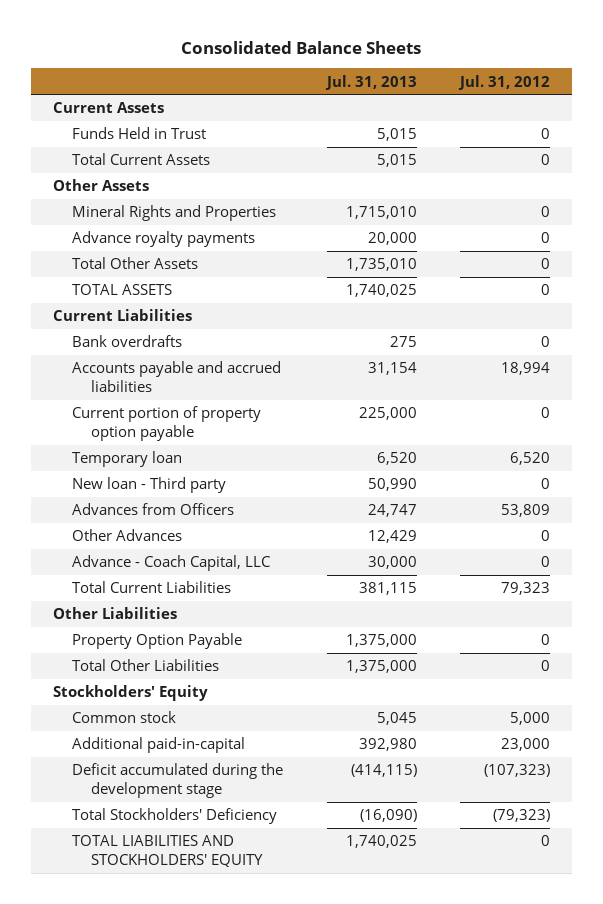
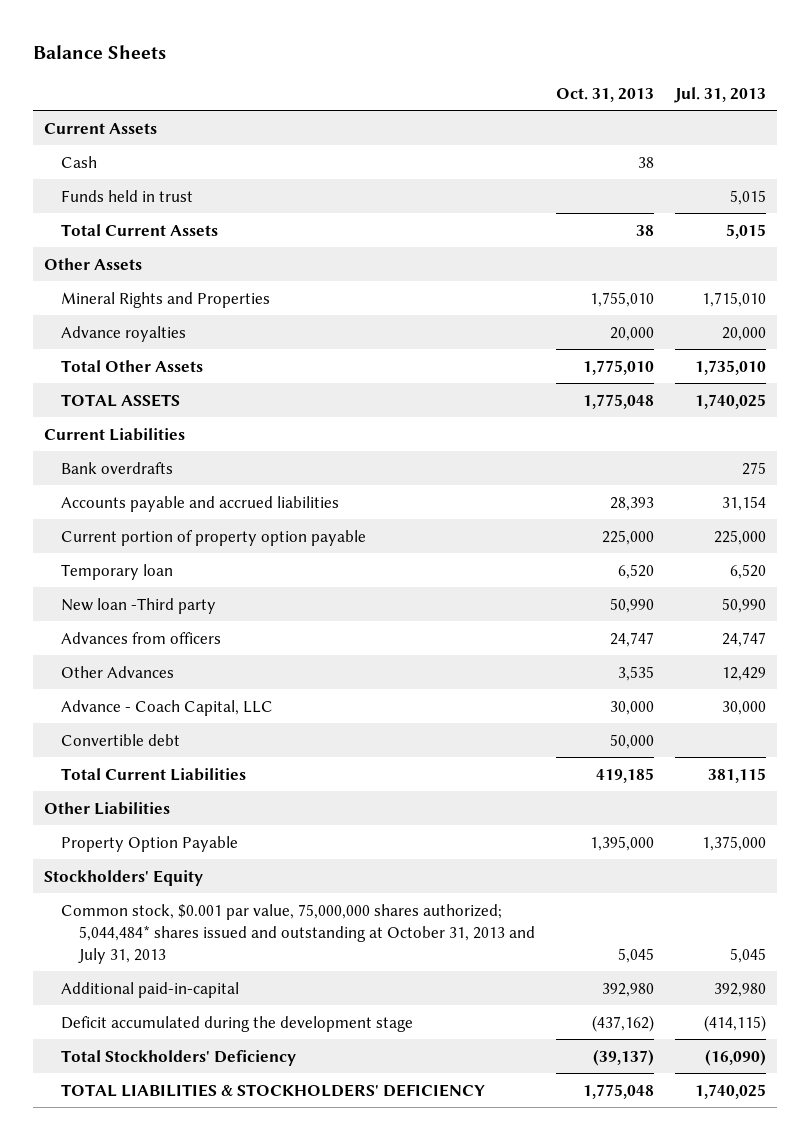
[181,40,422,54] Consolidated Balance Sheets -> [33,45,167,60] Balance Sheets
[458,74,551,90] Jul. 31, 2012 -> none
none -> [556,88,655,103] Oct. 31, 2013
none -> [61,155,98,168] Cash
[71,127,206,140] Funds Held in Trust -> [61,189,194,202] Funds held in trust
[71,231,255,248] Advance royalty payments -> [61,325,187,342] Advance royalties
[71,477,226,494] New loan - Third party -> [61,597,217,614] New loan -Third party
[71,503,234,516] Advances from Officers -> [61,631,222,644] Advances from officers
none -> [61,733,181,746] Convertible debt
[71,659,219,672] Total Other Liabilities -> none
[71,711,176,724] Common stock -> [61,903,535,964] Common stock, $0.001 par value, 75,000,000 shares authorized; 5,044,484* shares issued and outstanding at October 31, 2013 and July 31, 2013
[71,835,263,867] TOTAL LIABILITIES AND STOCKHOLDERS' EQUITY -> [61,1083,486,1097] TOTAL LIABILITIES & STOCKHOLDERS' DEFICIENCY

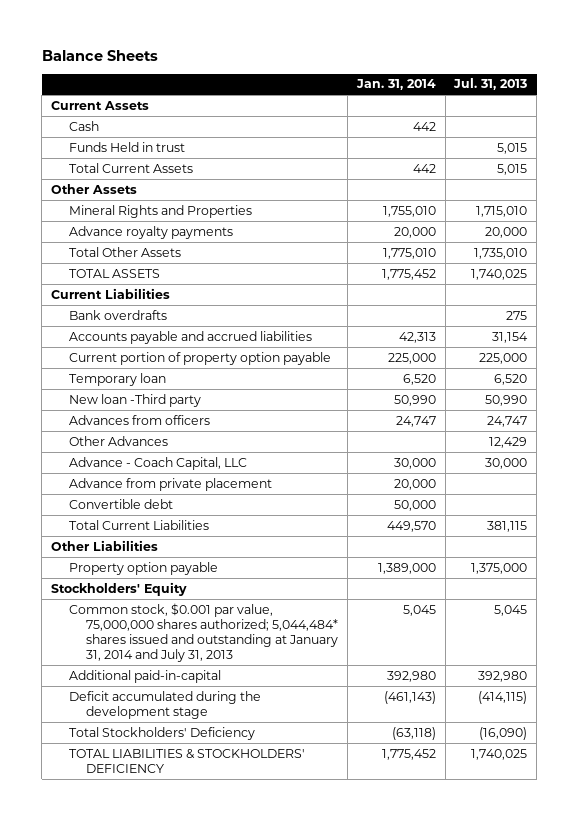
[556,88,655,103] Oct. 31, 2013 -> none
none -> [355,79,436,91] Jan. 31, 2014
[61,189,194,202] Funds held in trust -> [68,141,185,152] Funds Held in trust
[61,325,187,342] Advance royalties -> [68,225,233,239] Advance royalty payments
none -> [68,477,272,491] Advance from private placement
[61,835,239,852] Property Option Payable -> [68,561,218,575] Property option payable
[61,903,535,964] Common stock, $0.001 par value, 75,000,000 shares authorized; 5,044,484* shares issued and outstanding at October 31, 2013 and July 31, 2013 -> [68,602,339,662] Common stock, $0.001 par value, 75,000,000 shares authorized; 5,044,484* shares issued and outstanding at January 31, 2014 and July 31, 2013

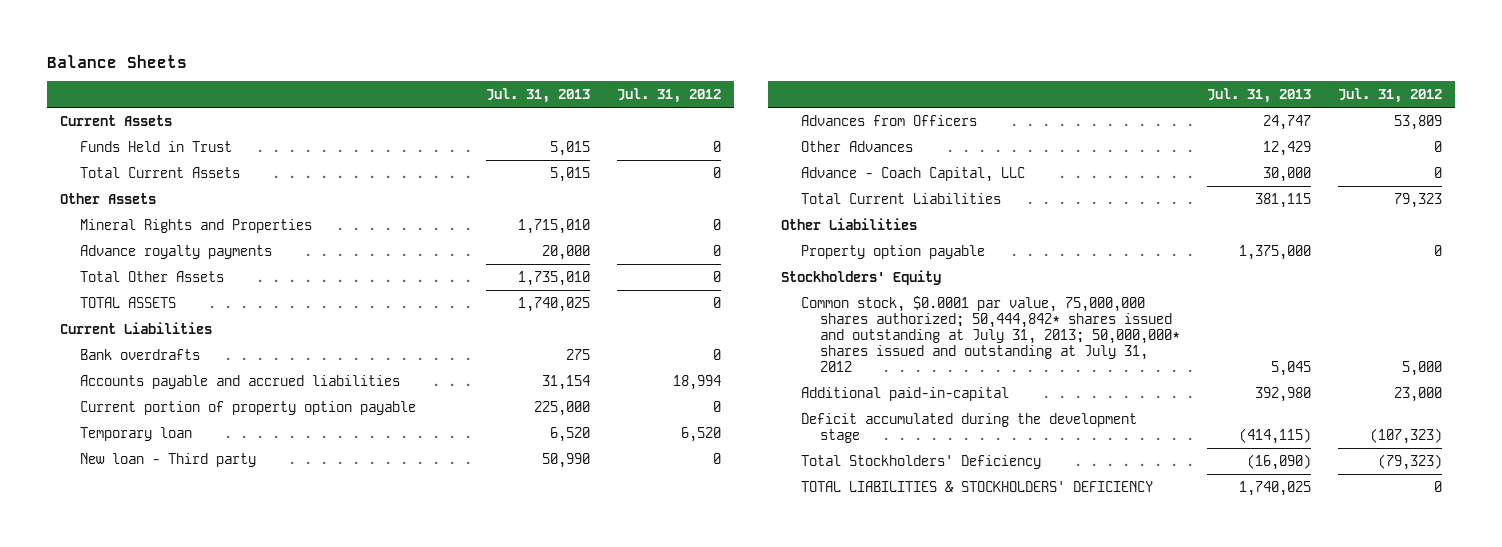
[355,79,436,91] Jan. 31, 2014 -> none
none -> [616,88,721,104] Jul. 31, 2012
[68,120,99,131] Cash -> none
[68,141,185,152] Funds Held in trust -> [79,140,232,152] Funds Held in Trust
[68,393,201,407] New loan -Third party -> [79,452,256,467] New loan - Third party
[68,414,210,425] Advances from officers -> [800,114,977,126] Advances from Officers
[68,477,272,491] Advance from private placement -> none
[68,498,173,509] Convertible debt -> none
[68,602,339,662] Common stock, $0.001 par value, 75,000,000 shares authorized; 5,044,484* shares issued and outstanding at January 31, 2014 and July 31, 2013 -> [800,295,1181,372] Common stock, $0.0001 par value, 75,000,000 shares authorized; 50,444,842* shares issued and outstanding at July 31, 2013; 50,000,000* shares issued and outstanding at July 31, 2012

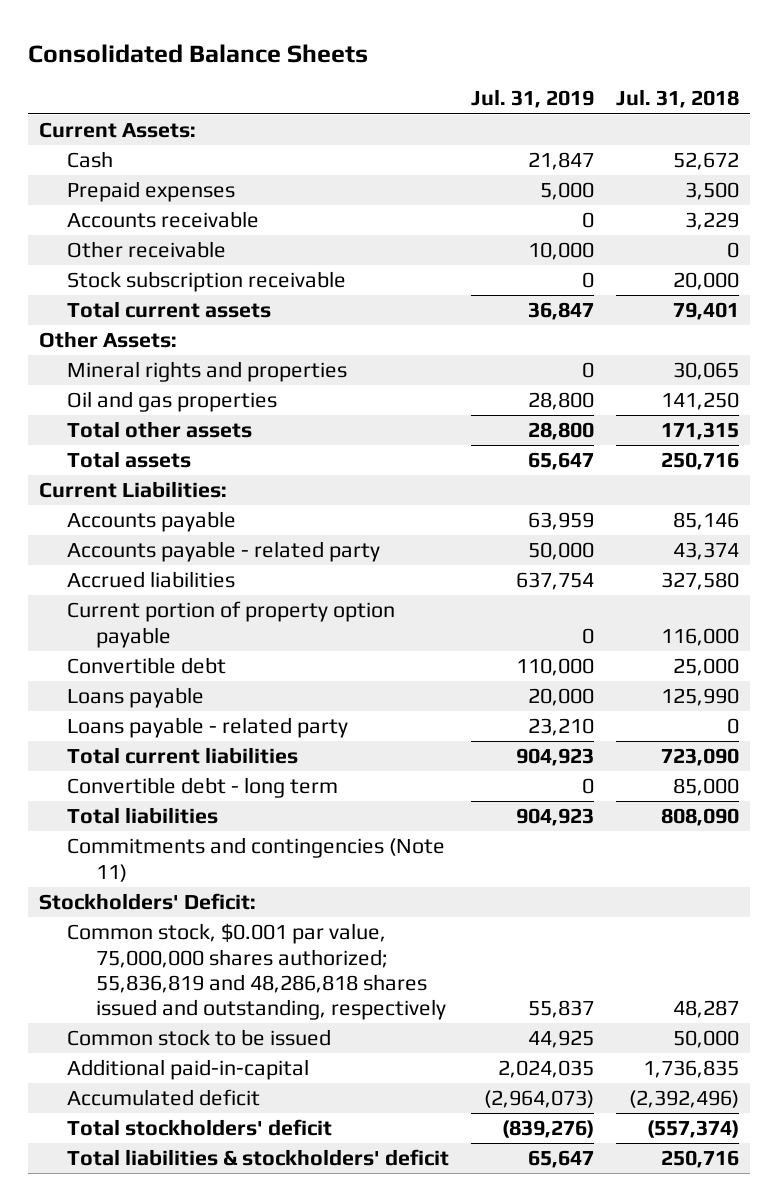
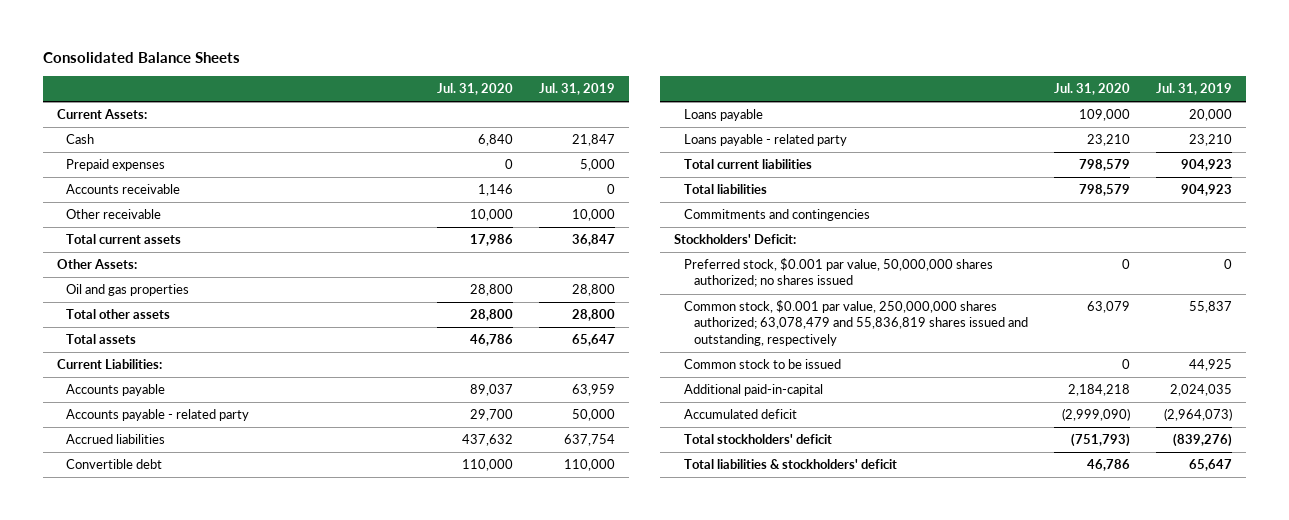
[616,89,740,109] Jul. 31, 2018 -> none
none -> [436,82,513,95] Jul. 31, 2020
[67,271,347,293] Stock subscription receivable -> none
[67,361,348,383] Mineral rights and properties -> none
[67,601,396,648] Current portion of property option payable -> none
[67,777,339,799] Convertible debt - long term -> none
[67,837,446,882] Commitments and contingencies (Note 11) -> [683,209,870,222] Commitments and contingencies
none -> [683,258,993,288] Preferred stock, $0.001 par value, 50,000,000 shares authorized; no shares issued
[67,923,446,1021] Common stock, $0.001 par value, 75,000,000 shares authorized; 55,836,819 and 48,286,818 shares issued and outstanding, respectively -> [683,300,1028,346] Common stock, $0.001 par value, 250,000,000 shares authorized; 63,078,479 and 55,836,819 shares issued and outstanding, respectively

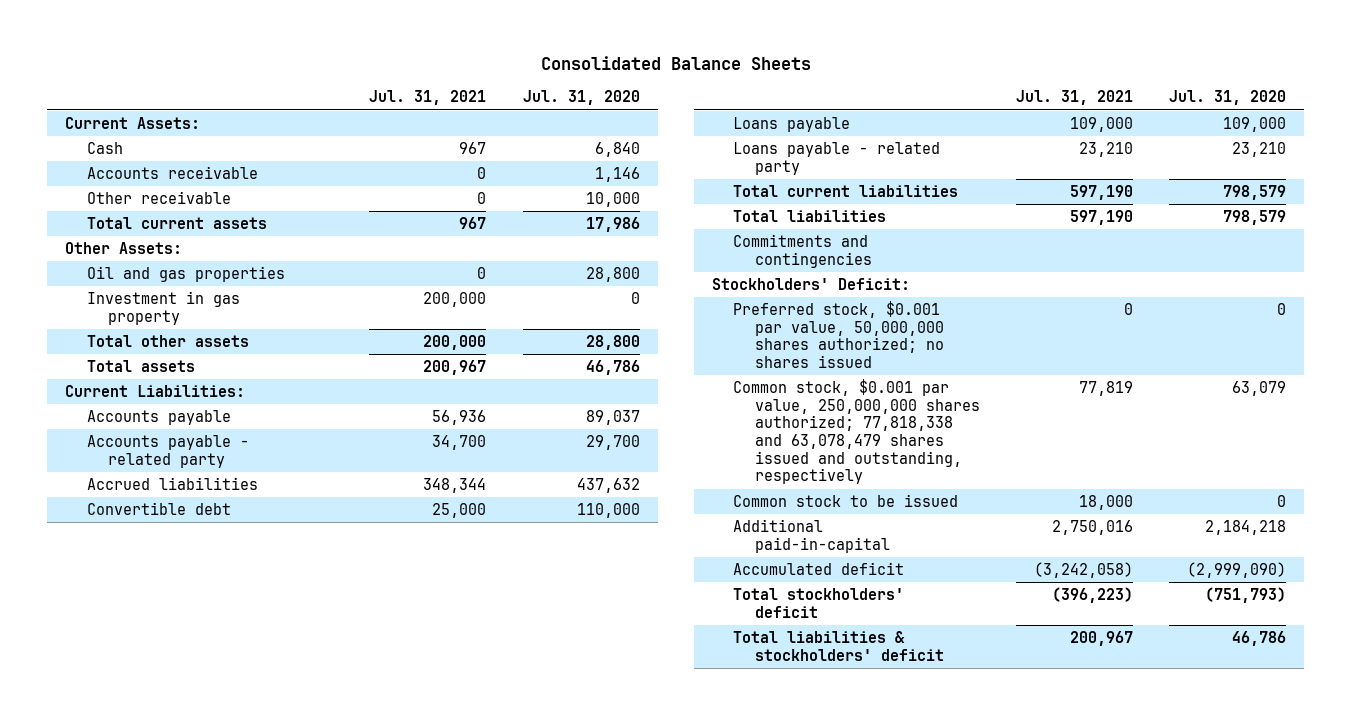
[539,82,616,95] Jul. 31, 2019 -> none
none -> [369,90,487,106] Jul. 31, 2021
[66,159,166,172] Prepaid expenses -> none
none -> [86,290,240,325] Investment in gas property
[683,300,1028,346] Common stock, $0.001 par value, 250,000,000 shares authorized; 63,078,479 and 55,836,819 shares issued and outstanding, respectively -> [733,378,980,485] Common stock, $0.001 par value, 250,000,000 shares authorized; 77,818,338 and 63,078,479 shares issued and outstanding, respectively

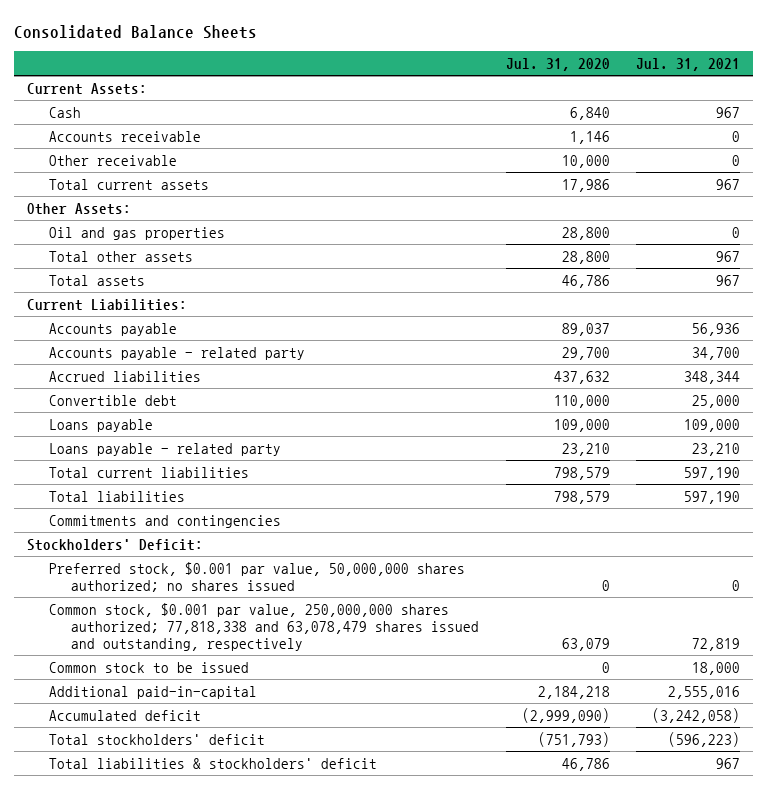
[86,290,240,325] Investment in gas property -> none
[423,334,487,350] 200,000 -> [716,250,741,262] 967
[423,359,487,375] 200,967 -> [716,274,741,286] 967
[1078,380,1133,396] 77,819 -> [692,638,741,652] 72,819
[1051,519,1133,535] 2,750,016 -> [668,685,741,699] 2,555,016
[1051,586,1133,603] (396,223) -> [668,731,741,747] (596,223)
[1069,630,1133,646] 200,967 -> [716,757,741,769] 967

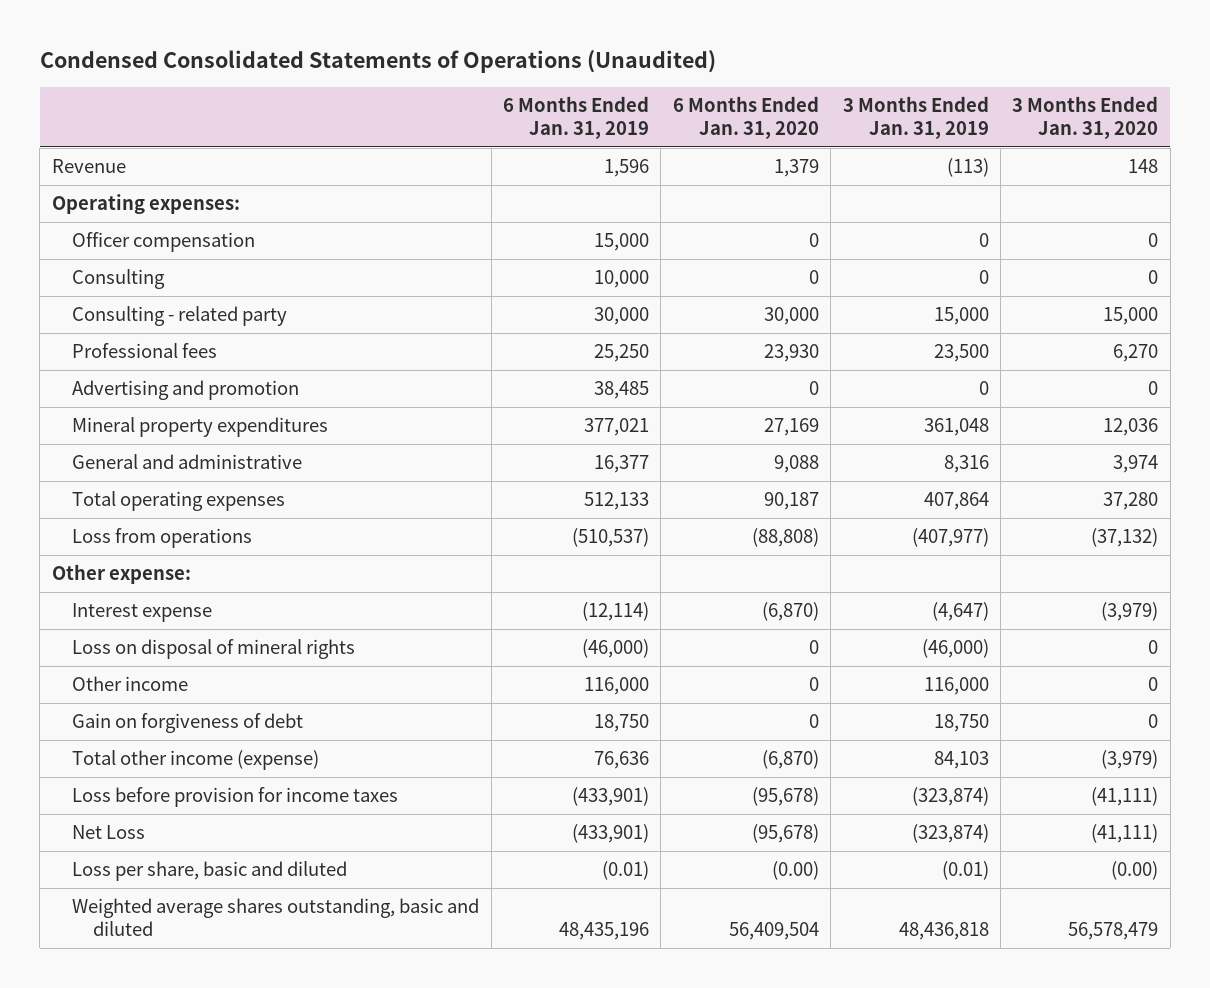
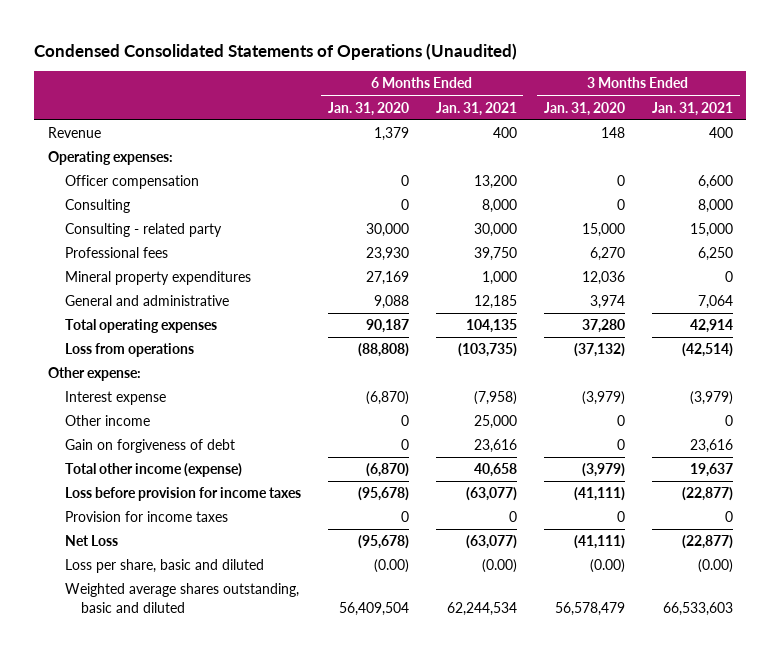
[503,95,650,140] 6 Months Ended Jan. 31, 2019 -> none
[842,95,989,140] 3 Months Ended Jan. 31, 2019 -> none
none -> [435,101,517,116] Jan. 31, 2021
none -> [651,101,733,116] Jan. 31, 2021
[72,380,300,401] Advertising and promotion -> none
[72,639,356,660] Loss on disposal of mineral rights -> none
none -> [64,511,228,523] Provision for income taxes

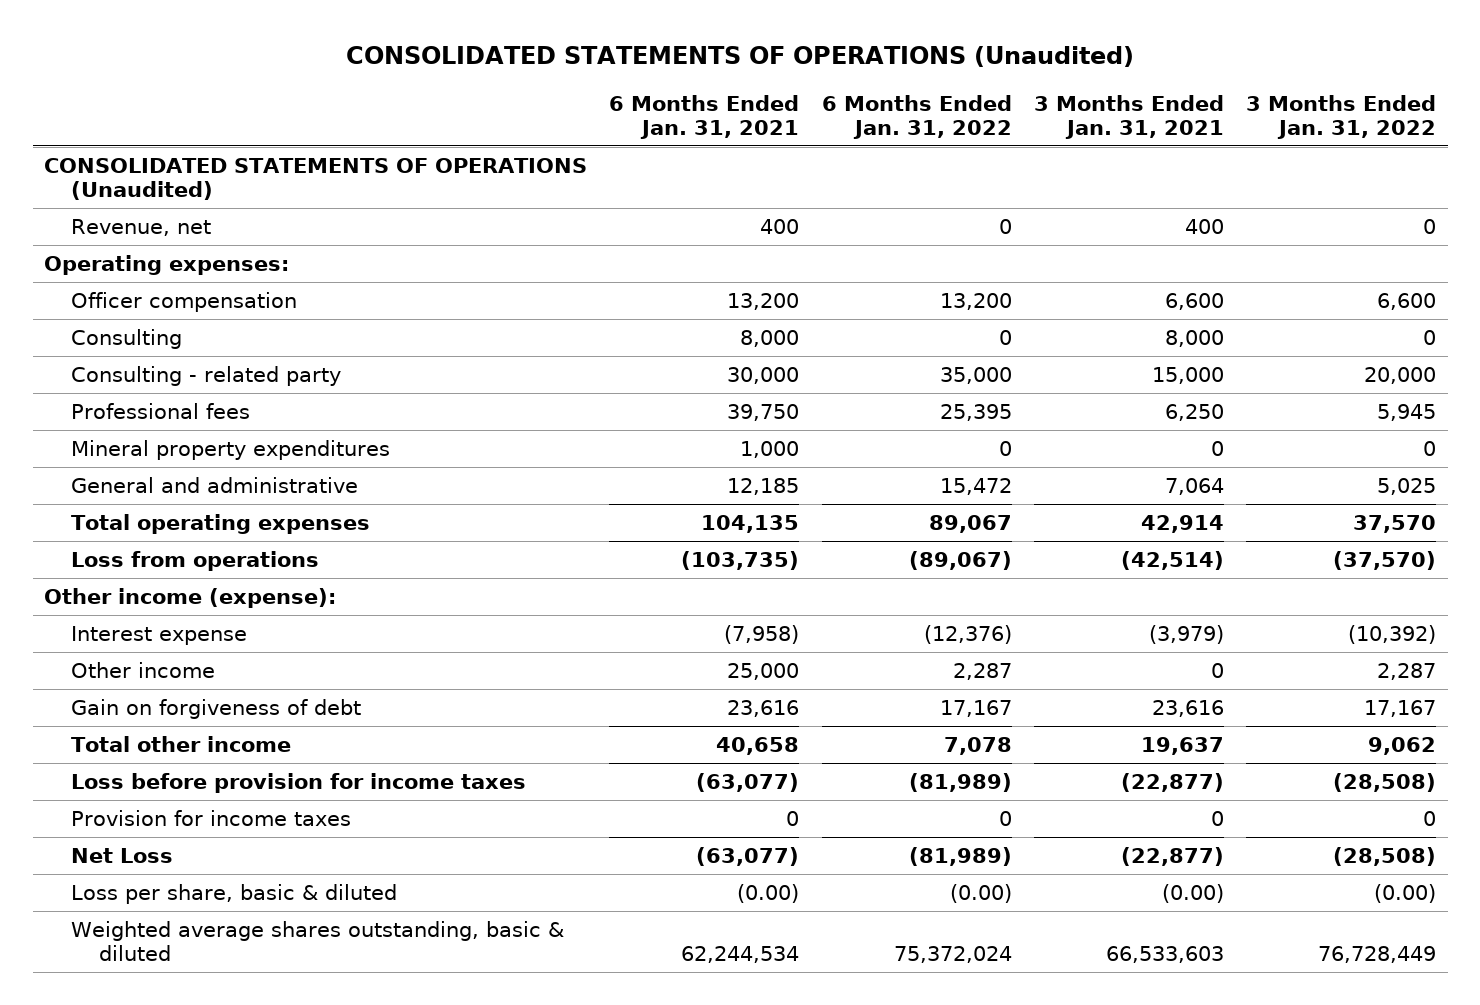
[34,42,518,60] Condensed Consolidated Statements of Operations (Unaudited) -> [346,46,1135,68] CONSOLIDATED STATEMENTS OF OPERATIONS (Unaudited)
[327,101,409,116] Jan. 31, 2020 -> none
[543,101,625,116] Jan. 31, 2020 -> none
none -> [821,94,1012,139] 6 Months Ended Jan. 31, 2022
none -> [1246,94,1437,139] 3 Months Ended Jan. 31, 2022
none -> [43,157,587,200] CONSOLIDATED STATEMENTS OF OPERATIONS (Unaudited)
[47,127,101,139] Revenue -> [71,218,212,236] Revenue, net
[47,367,141,382] Other expense: -> [43,587,336,608] Other income (expense):
[64,463,242,478] Total other income (expense) -> [71,735,292,752] Total other income
[64,559,264,574] Loss per share, basic and diluted -> [71,883,398,904] Loss per share, basic & diluted
[64,583,299,613] Weighted average shares outstanding, basic and diluted -> [71,920,565,961] Weighted average shares outstanding, basic & diluted

